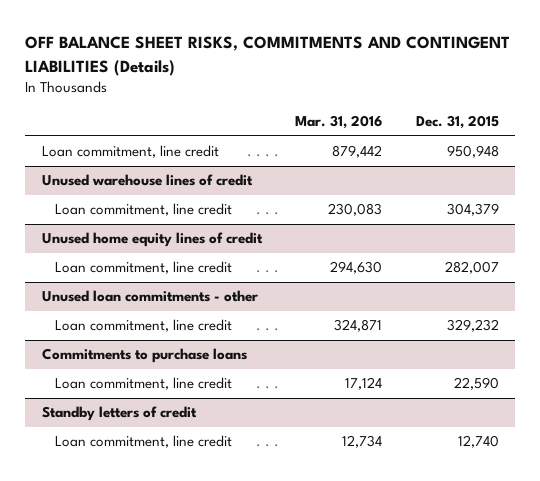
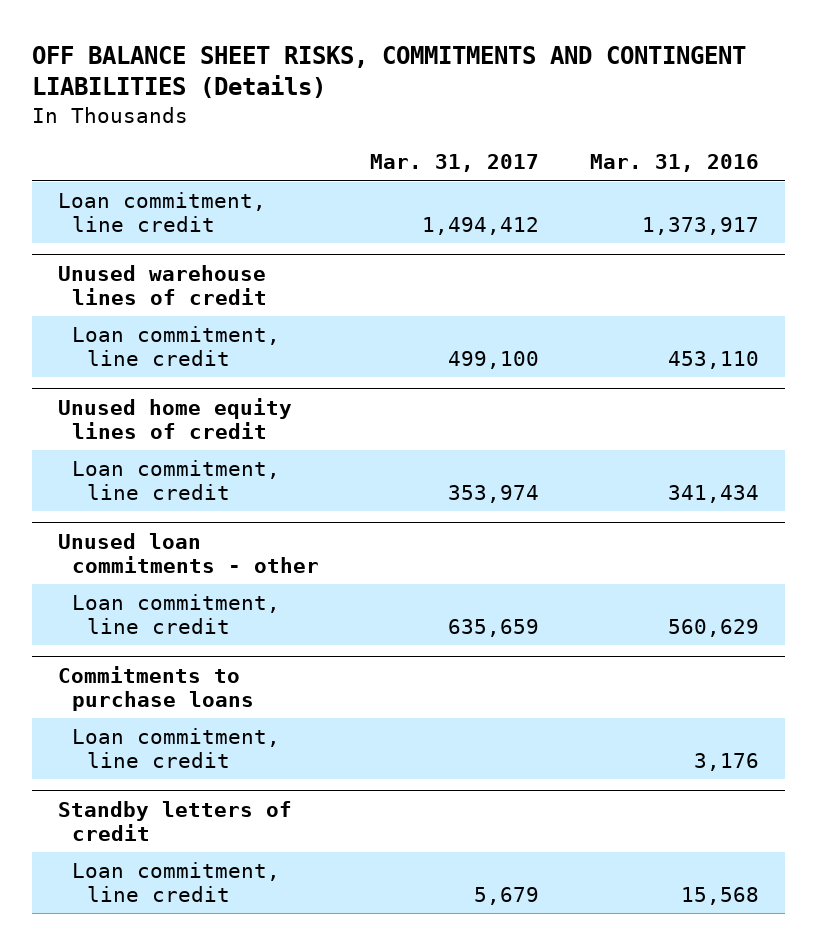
[415,115,499,130] Dec. 31, 2015 -> none
none -> [370,154,540,173] Mar. 31, 2017
[332,145,383,159] 879,442 -> [642,216,760,235] 1,373,917
[328,203,383,217] 230,083 -> [668,350,760,369] 453,110
[330,261,383,275] 294,630 -> [668,484,760,503] 341,434
[334,319,383,333] 324,871 -> [668,618,760,637] 560,629
[345,377,383,391] 17,124 -> [694,752,760,771] 3,176
[342,435,383,449] 12,734 -> [681,886,760,905] 15,568

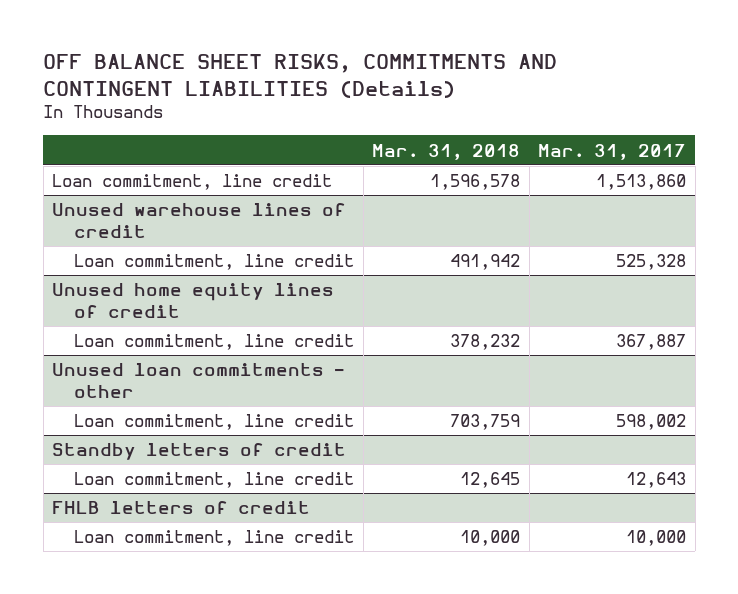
[590,154,760,173] Mar. 31, 2016 -> none
none -> [372,143,521,160] Mar. 31, 2018
[422,216,540,235] 1,494,412 -> [596,174,687,191] 1,513,860
[448,350,540,369] 499,100 -> [616,254,687,271] 525,328
[448,484,540,503] 353,974 -> [616,334,687,351] 367,887
[57,666,255,711] Commitments to purchase loans -> none
[72,728,281,768] Loan commitment, line credit -> none
[448,618,540,637] 635,659 -> [616,414,687,431] 598,002
[474,886,540,905] 5,679 -> [626,472,687,489] 12,643
none -> [52,501,311,515] FHLB letters of credit
none -> [74,530,355,547] Loan commitment, line credit

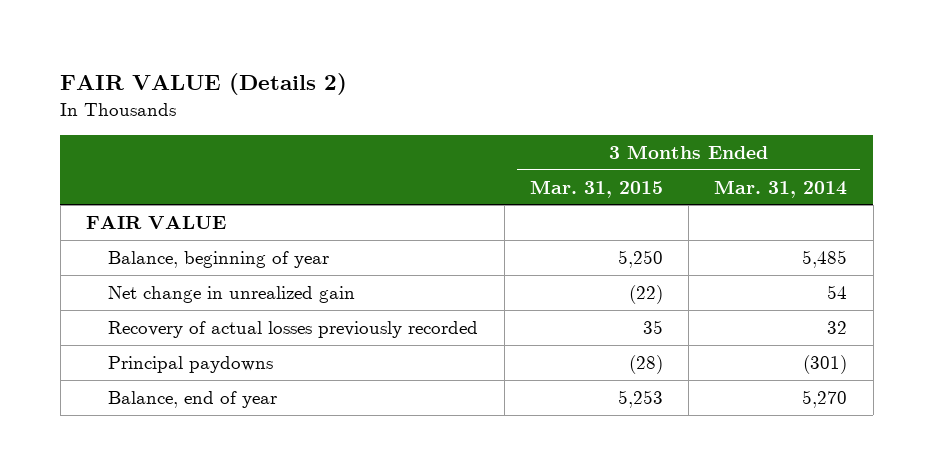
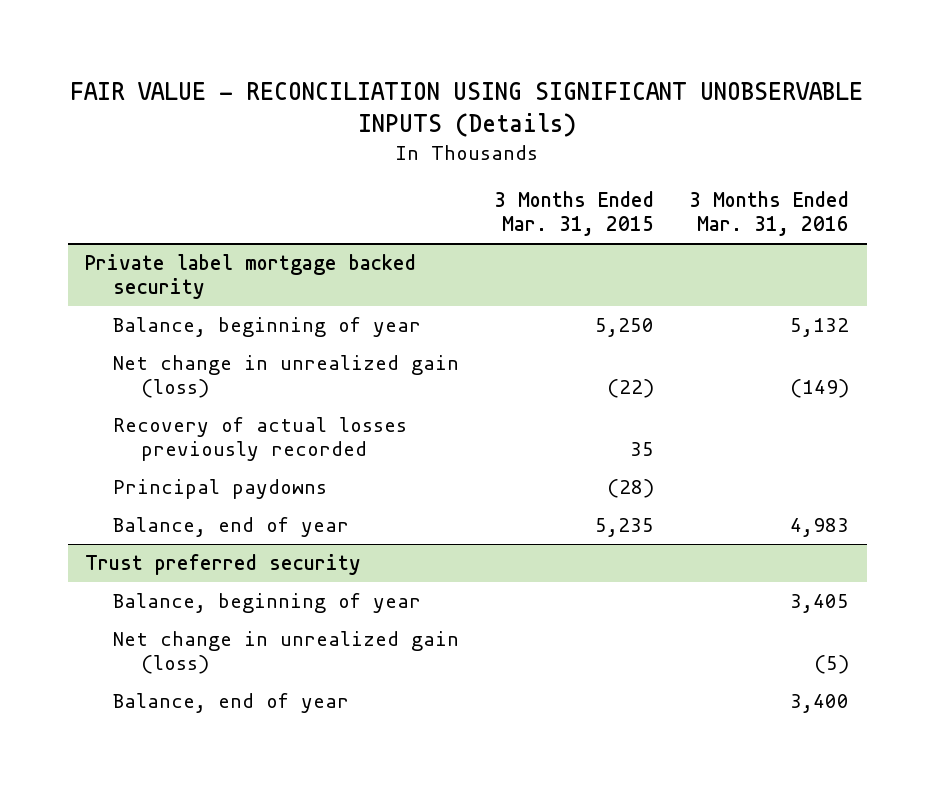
[60,73,348,96] FAIR VALUE (Details 2) -> [70,81,864,138] FAIR VALUE - RECONCILIATION USING SIGNIFICANT UNOBSERVABLE INPUTS (Details)
[714,179,848,198] Mar. 31, 2014 -> none
none -> [689,191,850,237] 3 Months Ended Mar. 31, 2016
[86,215,227,229] FAIR VALUE -> none
none -> [85,254,417,300] Private label mortgage backed security
[108,285,356,303] Net change in unrealized gain -> [112,355,459,399] Net change in unrealized gain (loss)
[617,389,663,408] 5,253 -> [595,518,655,538] 5,235
none -> [85,554,362,576] Trust preferred security
none -> [112,593,421,614] Balance, beginning of year
none -> [112,631,459,675] Net change in unrealized gain (loss)
none -> [112,693,349,714] Balance, end of year

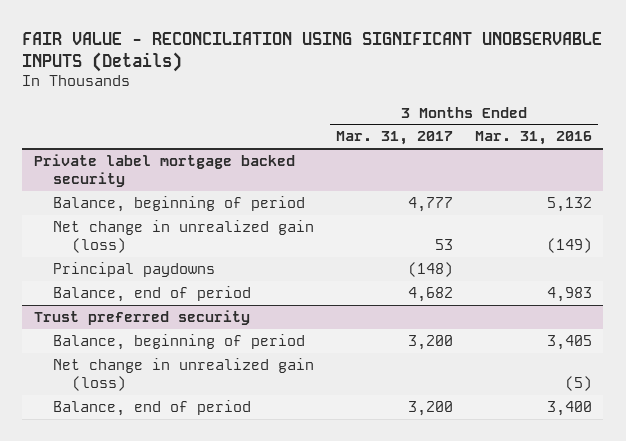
[494,191,655,237] 3 Months Ended Mar. 31, 2015 -> none
none -> [335,131,453,146] Mar. 31, 2017
[112,317,421,338] Balance, beginning of year -> [52,195,305,212] Balance, beginning of period
[112,417,407,462] Recovery of actual losses previously recorded -> none
[112,517,349,538] Balance, end of year -> [52,285,251,302] Balance, end of period
[112,593,421,614] Balance, beginning of year -> [52,333,305,350] Balance, beginning of period
[112,693,349,714] Balance, end of year -> [52,399,251,416] Balance, end of period

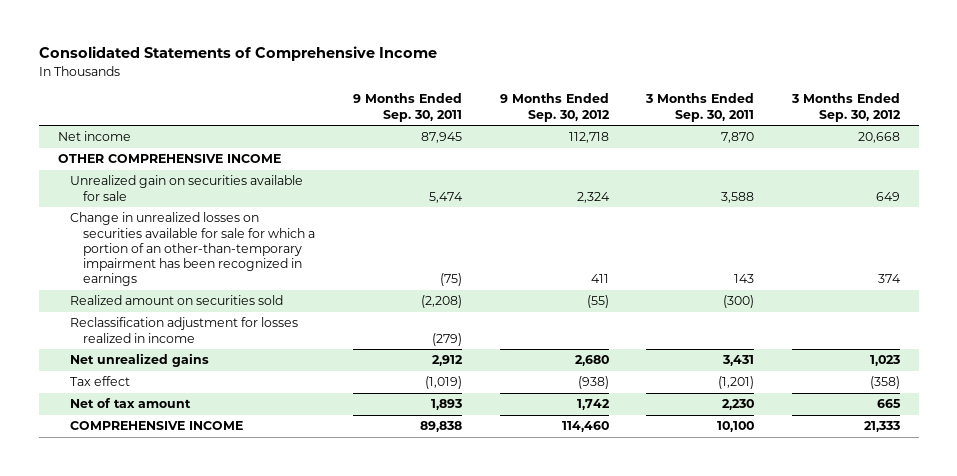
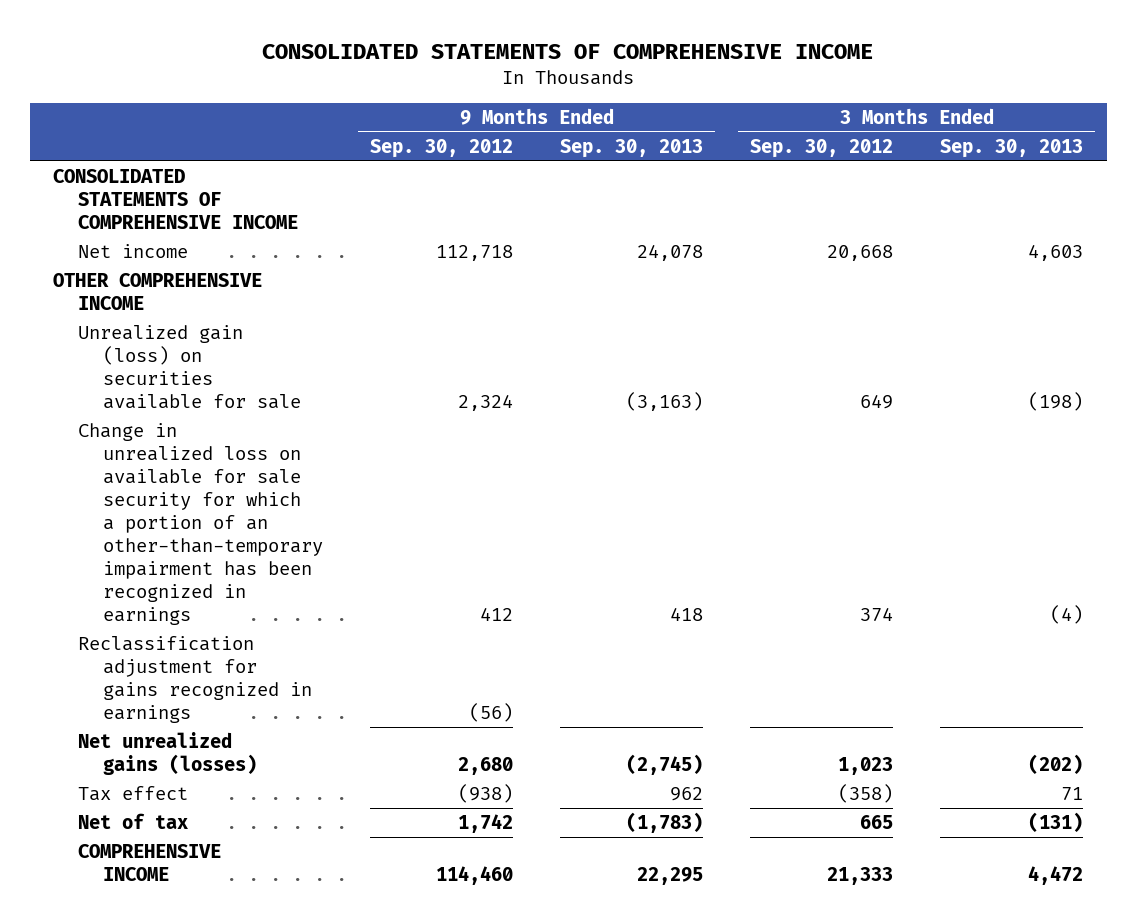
[38,46,437,62] Consolidated Statements of Comprehensive Income -> [262,43,874,59] CONSOLIDATED STATEMENTS OF COMPREHENSIVE INCOME
[352,93,462,122] 9 Months Ended Sep. 30, 2011 -> none
[645,93,755,122] 3 Months Ended Sep. 30, 2011 -> none
none -> [560,138,704,158] Sep. 30, 2013
none -> [940,138,1084,158] Sep. 30, 2013
none -> [53,169,299,230] CONSOLIDATED STATEMENTS OF COMPREHENSIVE INCOME
[70,295,284,306] Realized amount on securities sold -> none
[70,317,299,343] Reclassification adjustment for losses realized in income -> none
[70,175,304,201] Unrealized gain on securities available for sale -> [78,325,302,410] Unrealized gain (loss) on securities available for sale
[70,212,316,287] Change in unrealized losses on securities available for sale for which a portion of an other-than-temporary impairment has been recognized in earnings -> [78,423,324,626] Change in unrealized loss on available for sale security for which a portion of an other-than-temporary impairment has been recognized in earnings
[590,274,609,284] 411 -> [480,607,514,622] 412
none -> [78,636,313,724] Reclassification adjustment for gains recognized in earnings
[70,353,210,368] Net unrealized gains -> [78,732,258,776] Net unrealized gains (losses)
[70,398,192,409] Net of tax amount -> [78,813,189,830] Net of tax

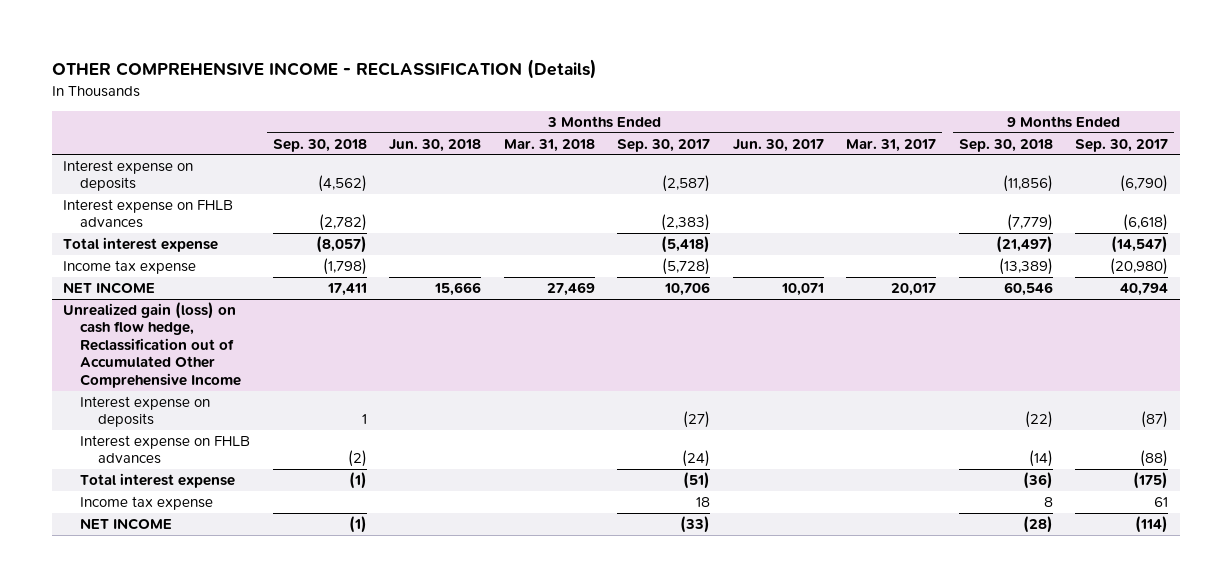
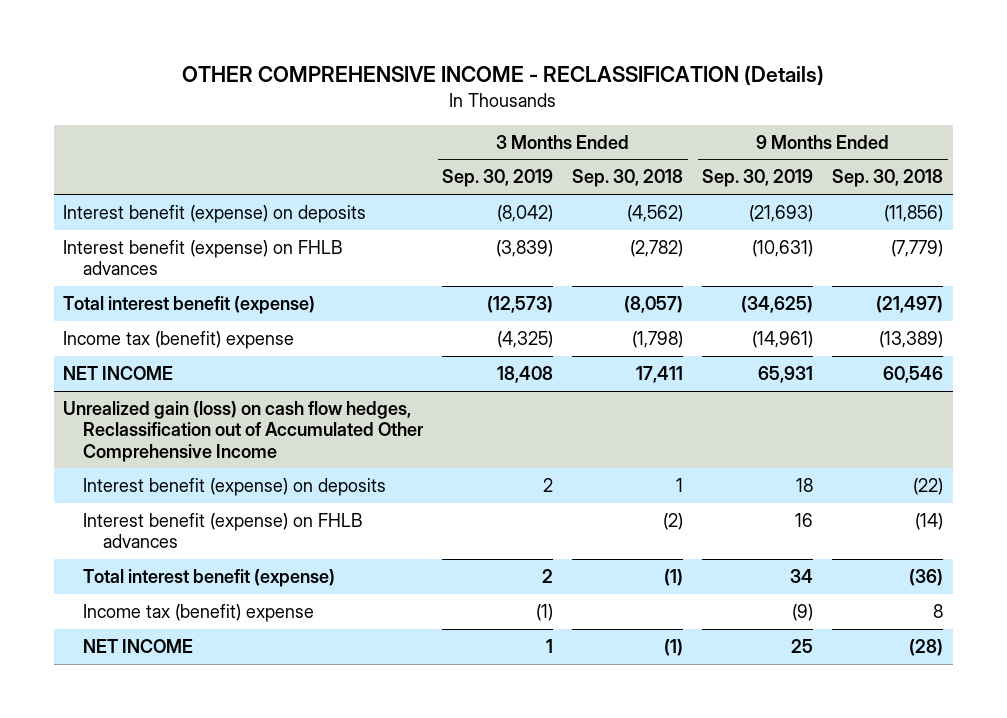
[389,138,482,152] Jun. 30, 2018 -> none
[503,138,595,152] Mar. 31, 2018 -> none
[617,138,711,152] Sep. 30, 2017 -> none
[732,138,824,152] Jun. 30, 2017 -> none
[846,138,937,152] Mar. 31, 2017 -> none
[1075,138,1169,152] Sep. 30, 2017 -> none
none -> [442,169,554,188] Sep. 30, 2019
none -> [702,169,814,188] Sep. 30, 2019
[63,159,194,192] Interest expense on deposits -> [63,204,367,223] Interest benefit (expense) on deposits
[63,198,234,229] Interest expense on FHLB advances -> [63,239,343,276] Interest benefit (expense) on FHLB advances
[63,236,219,252] Total interest expense -> [63,295,316,314] Total interest benefit (expense)
[63,259,197,274] Income tax expense -> [63,330,295,349] Income tax (benefit) expense
[63,301,242,388] Unrealized gain (loss) on cash flow hedge, Reclassification out of Accumulated Other Comprehensive Income -> [63,400,425,462] Unrealized gain (loss) on cash flow hedges, Reclassification out of Accumulated Other Comprehensive Income
[80,395,211,428] Interest expense on deposits -> [83,477,387,496] Interest benefit (expense) on deposits
[80,434,251,465] Interest expense on FHLB advances -> [83,512,363,549] Interest benefit (expense) on FHLB advances
[80,472,236,488] Total interest expense -> [83,568,336,587] Total interest benefit (expense)
[80,495,214,510] Income tax expense -> [83,603,315,622] Income tax (benefit) expense

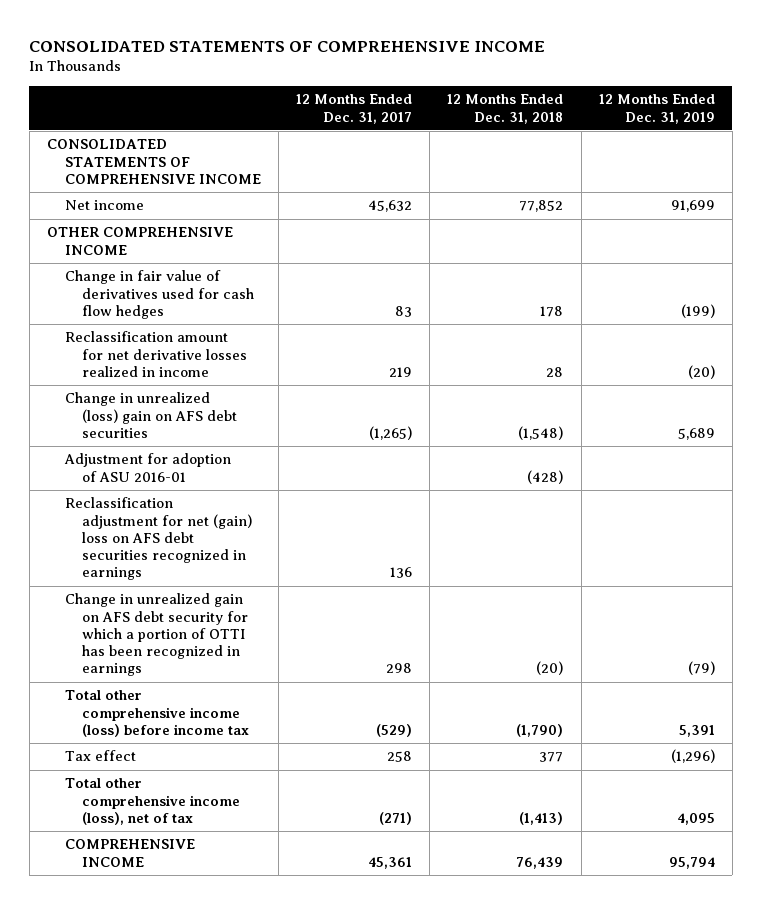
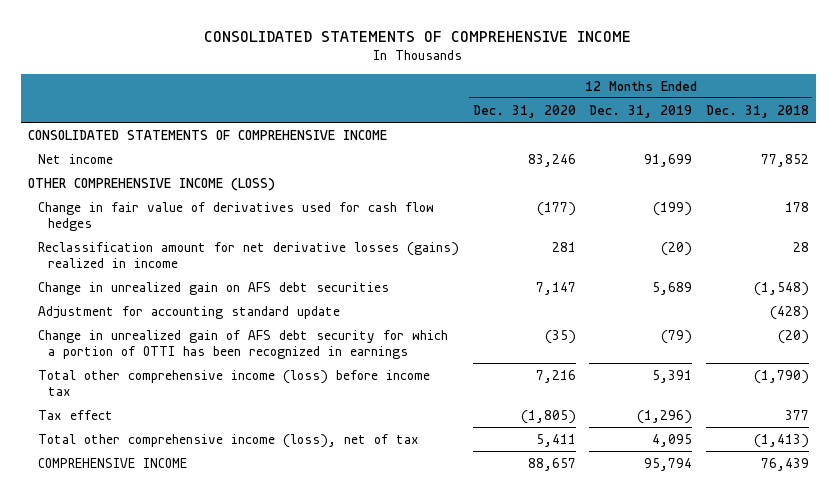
[295,94,412,124] 12 Months Ended Dec. 31, 2017 -> none
none -> [472,104,576,118] Dec. 31, 2020
[46,227,233,255] OTHER COMPREHENSIVE INCOME -> [27,177,275,191] OTHER COMPREHENSIVE INCOME (LOSS)
[64,497,253,581] Reclassification adjustment for net (gain) loss on AFS debt securities recognized in earnings -> none
[64,331,248,377] Reclassification amount for net derivative losses realized in income -> [37,241,459,269] Reclassification amount for net derivative losses (gains) realized in income
[64,392,238,438] Change in unrealized (loss) gain on AFS debt securities -> [37,281,389,295] Change in unrealized gain on AFS debt securities
[63,453,231,482] Adjustment for adoption of ASU 2016-01 -> [37,305,340,319] Adjustment for accounting standard update
[64,593,249,677] Change in unrealized gain on AFS debt security for which a portion of OTTI has been recognized in earnings -> [37,329,448,360] Change in unrealized gain of AFS debt security for which a portion of OTTI has been recognized in earnings

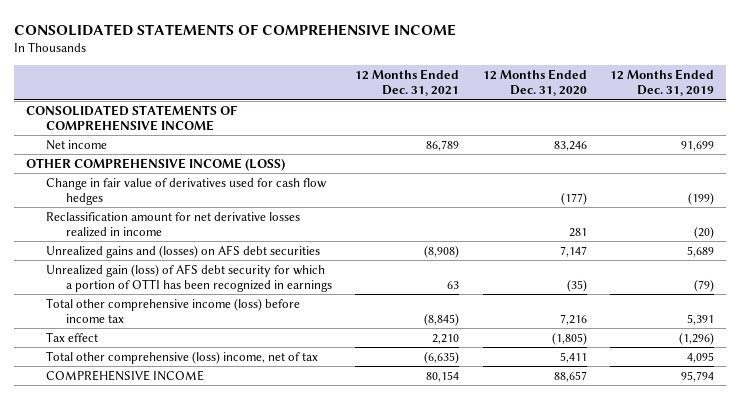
[705,104,809,118] Dec. 31, 2018 -> none
none -> [355,68,460,97] 12 Months Ended Dec. 31, 2021
[37,305,340,319] Adjustment for accounting standard update -> none
[37,241,459,269] Reclassification amount for net derivative losses (gains) realized in income -> [46,211,301,238] Reclassification amount for net derivative losses realized in income
[37,281,389,295] Change in unrealized gain on AFS debt securities -> [46,244,321,258] Unrealized gains and (losses) on AFS debt securities
[37,329,448,360] Change in unrealized gain of AFS debt security for which a portion of OTTI has been recognized in earnings -> [46,263,333,293] Unrealized gain (loss) of AFS debt security for which a portion of OTTI has been recognized in earnings
[37,433,419,448] Total other comprehensive income (loss), net of tax -> [46,350,319,364] Total other comprehensive (loss) income, net of tax

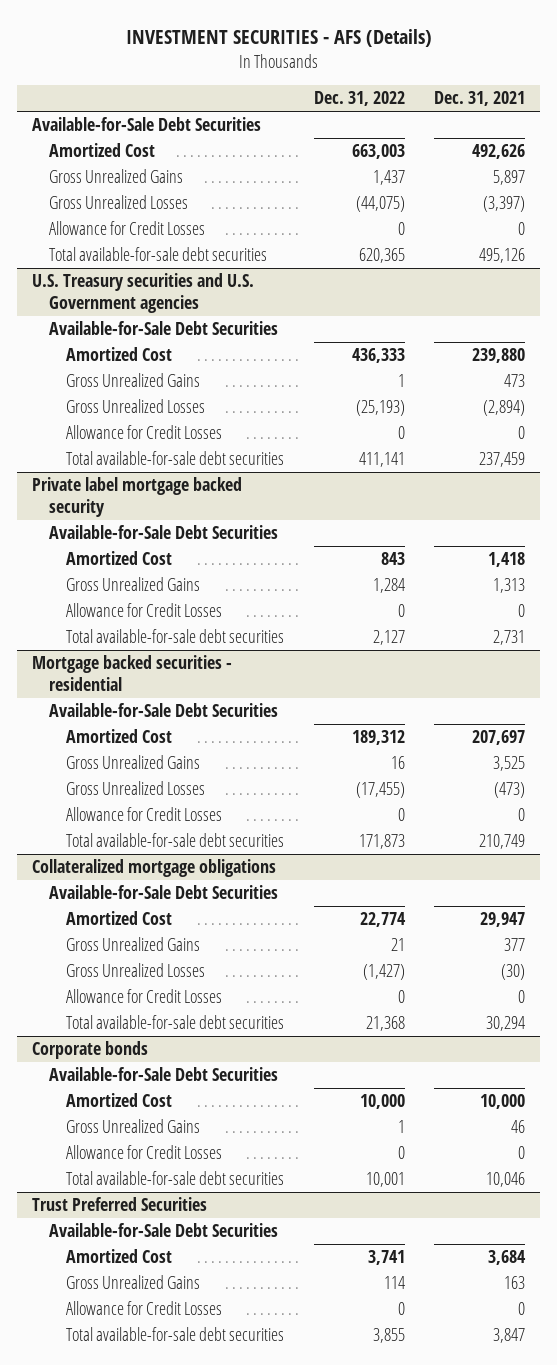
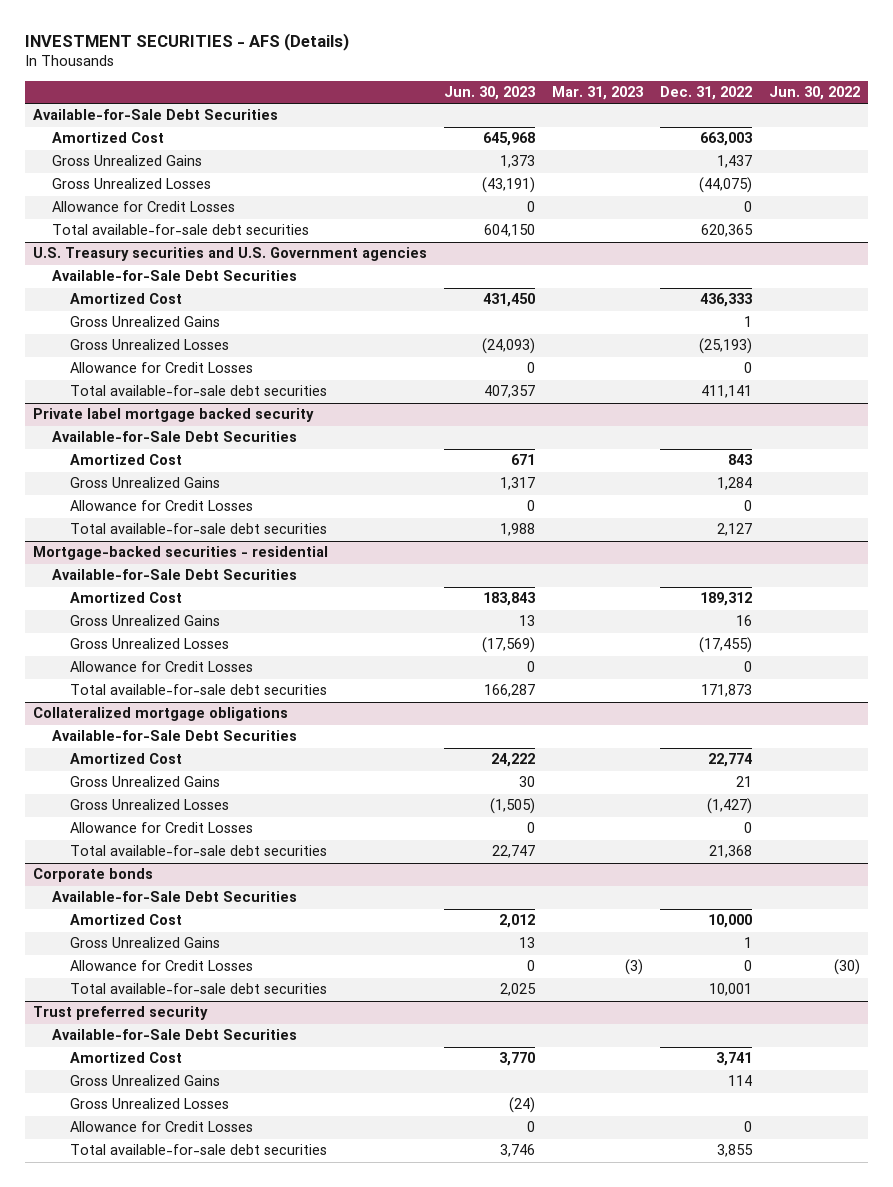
[434,91,526,107] Dec. 31, 2021 -> none
none -> [444,86,536,101] Jun. 30, 2023
none -> [552,86,644,101] Mar. 31, 2023
none -> [768,86,860,101] Jun. 30, 2022
[32,655,233,691] Mortgage backed securities - residential -> [33,546,329,561] Mortgage-backed securities - residential
[32,1197,208,1212] Trust Preferred Securities -> [33,1006,209,1021] Trust preferred security
none -> [70,1098,230,1110] Gross Unrealized Losses

